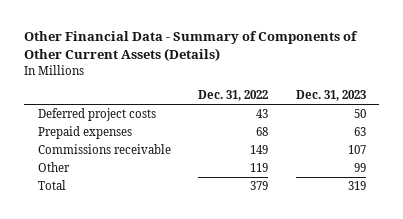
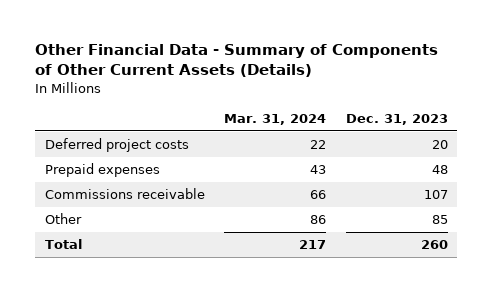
[198,90,269,102] Dec. 31, 2022 -> none
none -> [224,113,327,125] Mar. 31, 2024
[353,109,366,119] 50 -> [431,140,448,150] 20
[353,127,366,137] 63 -> [431,165,448,175] 48
[353,163,366,173] 99 -> [431,215,448,225] 85
[347,181,366,191] 319 -> [420,240,448,250] 260

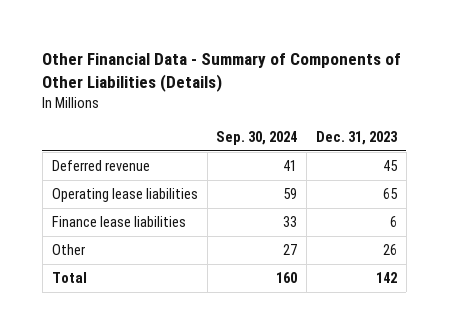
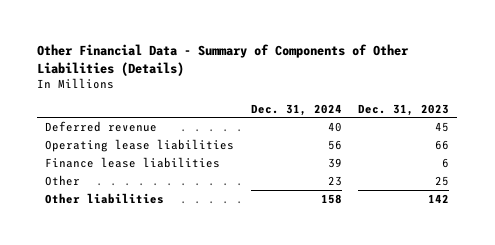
[216,130,298,145] Sep. 30, 2024 -> none
none -> [250,103,342,116] Dec. 31, 2024
[383,188,399,200] 65 -> [435,139,450,150] 66
[383,244,398,256] 26 -> [435,175,450,186] 25
[51,272,87,284] Total -> [45,192,165,204] Other liabilities

